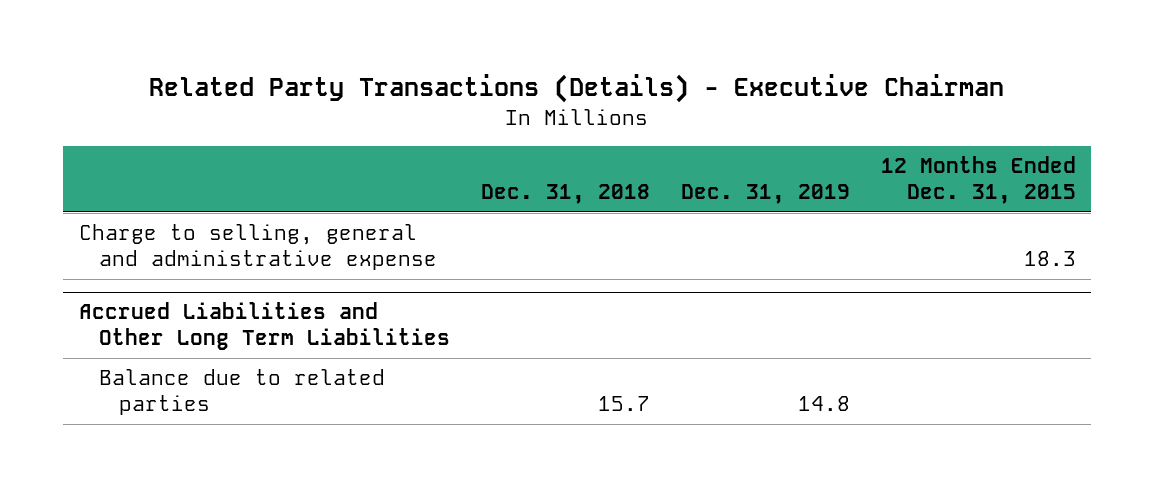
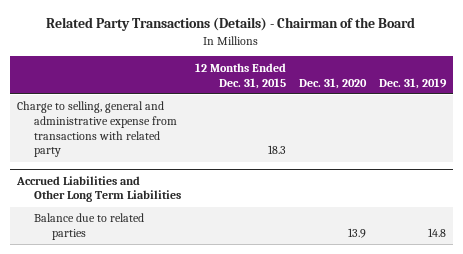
[149,74,1005,104] Related Party Transactions (Details) - Executive Chairman -> [46,17,416,32] Related Party Transactions (Details) - Chairman of the Board
[480,184,650,205] Dec. 31, 2018 -> none
none -> [298,77,367,89] Dec. 31, 2020
[78,224,437,271] Charge to selling, general and administrative expense -> [16,101,178,158] Charge to selling, general and administrative expense from transactions with related party

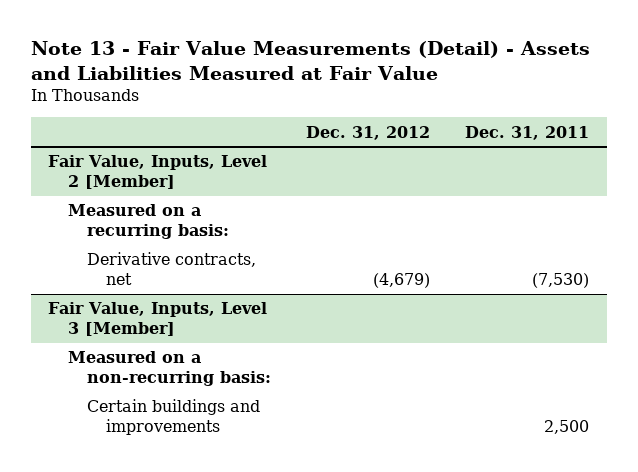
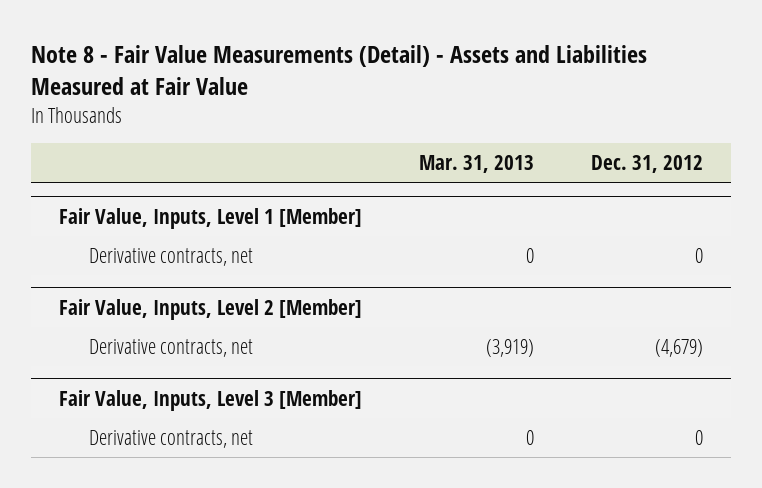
[30,41,590,81] Note 13 - Fair Value Measurements (Detail) - Assets and Liabilities Measured at Fair Value -> [31,45,648,96] Note 8 - Fair Value Measurements (Detail) - Assets and Liabilities Measured at Fair Value
[465,125,590,140] Dec. 31, 2011 -> none
none -> [419,155,535,174] Mar. 31, 2013
none -> [59,207,363,229] Fair Value, Inputs, Level 1 [Member]
none -> [88,247,253,266] Derivative contracts, net
[67,204,229,240] Measured on a recurring basis: -> none
[67,351,271,387] Measured on a non-recurring basis: -> none
[86,399,260,436] Certain buildings and improvements -> none
none -> [88,429,253,448] Derivative contracts, net

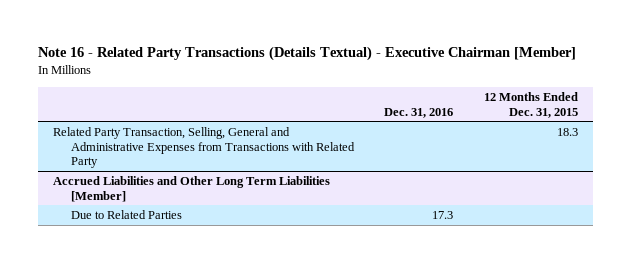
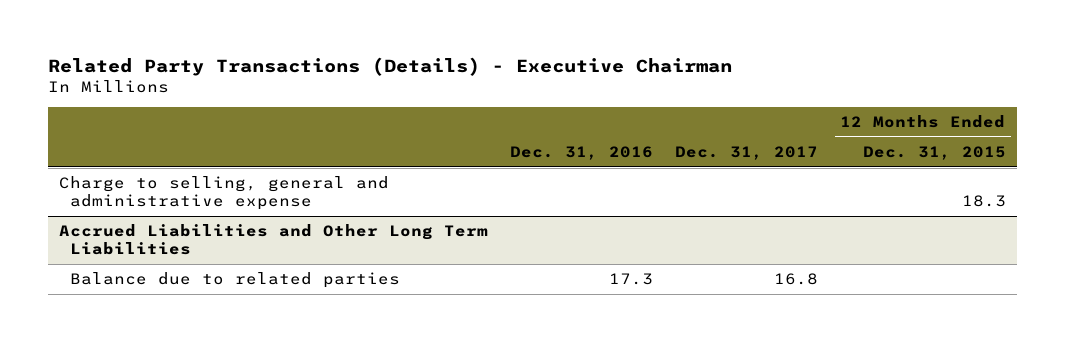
[37,46,576,62] Note 16 - Related Party Transactions (Details Textual) - Executive Chairman [Member] -> [47,56,732,76] Related Party Transactions (Details) - Executive Chairman
none -> [675,146,819,161] Dec. 31, 2017
[53,126,355,169] Related Party Transaction, Selling, General and Administrative Expenses from Transactions with Related Party -> [58,176,389,211] Charge to selling, general and administrative expense
[53,175,331,202] Accrued Liabilities and Other Long Term Liabilities [Member] -> [58,224,488,256] Accrued Liabilities and Other Long Term Liabilities
[70,209,182,219] Due to Related Parties -> [70,272,401,289] Balance due to related parties

